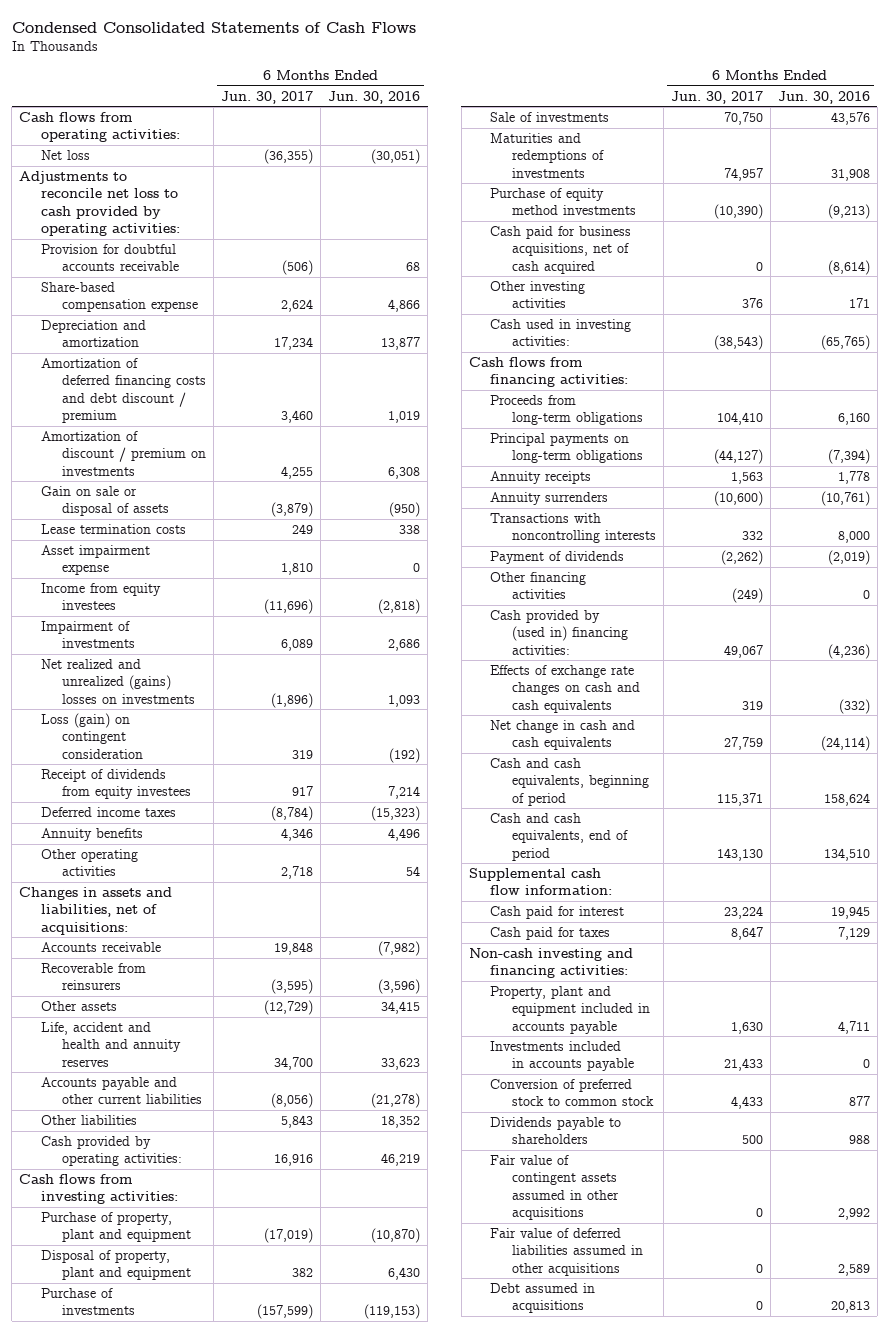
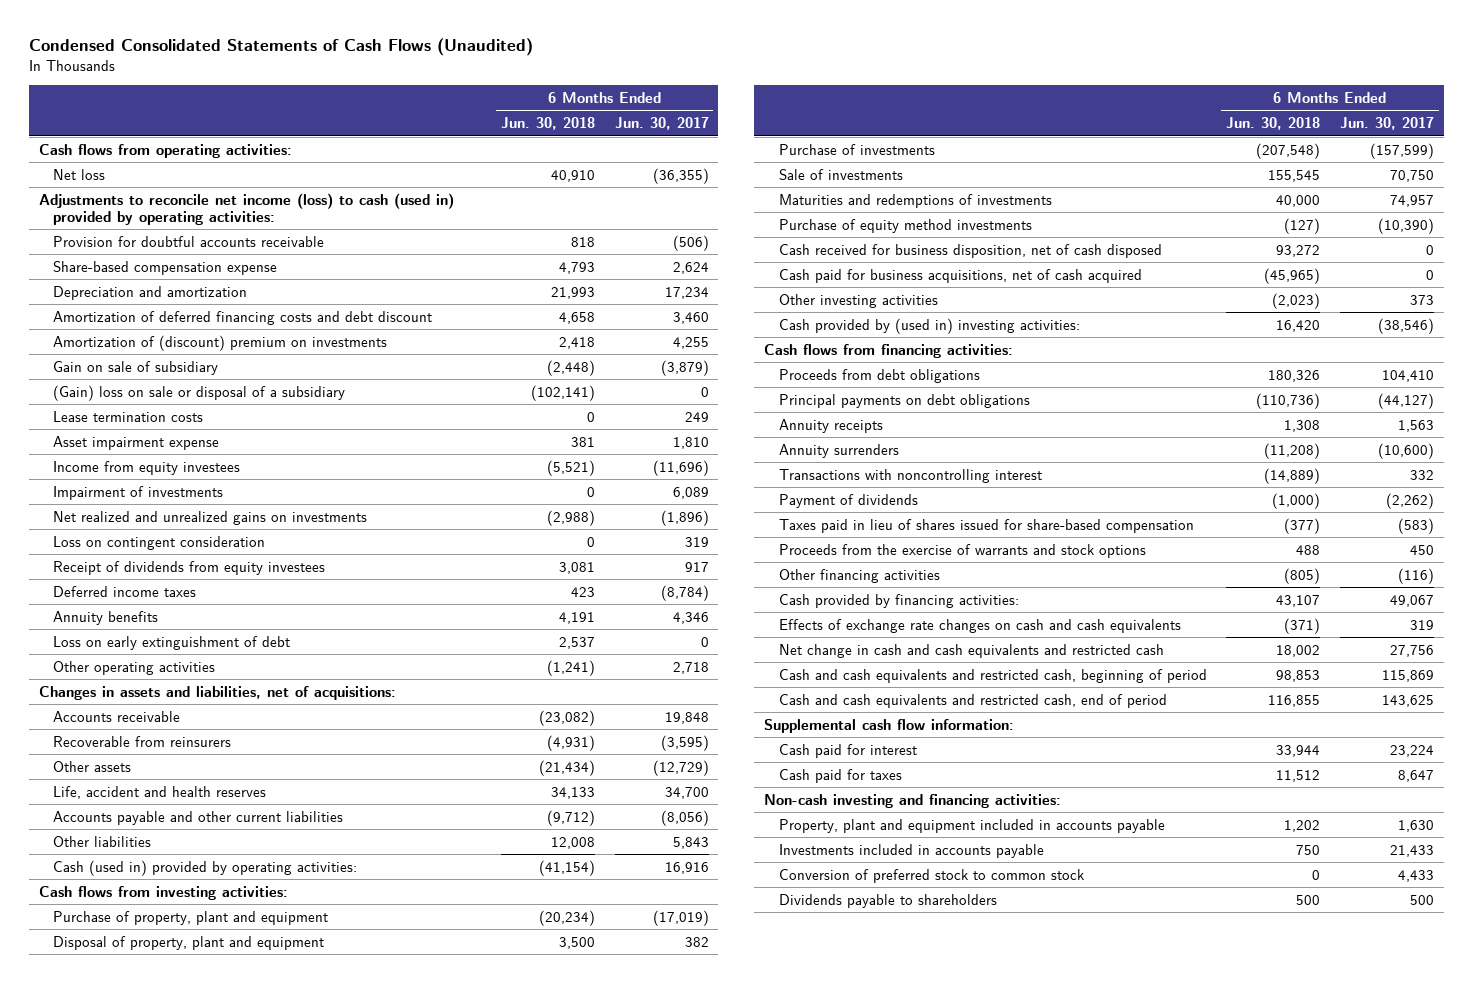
[11,21,416,33] Condensed Consolidated Statements of Cash Flows -> [29,38,534,57] Condensed Consolidated Statements of Cash Flows (Unaudited)
[328,90,421,104] Jun. 30, 2016 -> none
none -> [500,117,595,131] Jun. 30, 2018
[19,171,180,236] Adjustments to reconcile net loss to cash provided by operating activities: -> [38,192,454,225] Adjustments to reconcile net income (loss) to cash (used in) provided by operating activities:
[40,358,207,423] Amortization of deferred financing costs and debt discount / premium -> [53,310,433,325] Amortization of deferred financing costs and debt discount
[40,431,207,476] Amortization of discount / premium on investments -> [53,334,388,351] Amortization of (discount) premium on investments
[40,486,170,517] Gain on sale or disposal of assets -> [53,360,219,375] Gain on sale of subsidiary
none -> [53,384,346,401] (Gain) loss on sale or disposal of a subsidiary
[40,659,196,704] Net realized and unrealized (gains) losses on investments -> [53,510,368,525] Net realized and unrealized gains on investments
[40,713,144,759] Loss (gain) on contingent consideration -> [53,535,266,550] Loss on contingent consideration
none -> [53,635,291,650] Loss on early extinguishment of debt
[40,1022,182,1067] Life, accident and health and annuity reserves -> [53,785,267,799] Life, accident and health reserves
[40,1136,183,1167] Cash provided by operating activities: -> [53,859,358,876] Cash (used in) provided by operating activities:
none -> [778,243,1162,258] Cash received for business disposition, net of cash disposed
[741,298,763,309] 376 -> [1409,294,1434,305] 373
[490,319,632,347] Cash used in investing activities: -> [778,317,1080,334] Cash provided by (used in) investing activities:
[713,335,763,351] (38,543) -> [1377,317,1434,334] (38,546)
[490,395,643,426] Proceeds from long-term obligations -> [778,368,980,383] Proceeds from debt obligations
[490,433,643,464] Principal payments on long-term obligations -> [778,393,1030,408] Principal payments on debt obligations
[490,513,656,544] Transactions with noncontrolling interests -> [778,468,1042,483] Transactions with noncontrolling interest
none -> [778,518,1194,533] Taxes paid in lieu of shares issued for share-based compensation
none -> [778,543,1146,558] Proceeds from the exercise of warrants and stock options
[731,588,763,604] (249) -> [1397,567,1434,584] (116)
[490,610,628,655] Cash provided by (used in) financing activities: -> [778,593,1019,608] Cash provided by financing activities:
[490,720,636,751] Net change in cash and cash equivalents -> [778,643,1164,658] Net change in cash and cash equivalents and restricted cash
[723,737,763,751] 27,759 -> [1389,644,1434,657] 27,756
[490,758,649,806] Cash and cash equivalents, beginning of period -> [778,668,1207,683] Cash and cash equivalents and restricted cash, beginning of period
[716,792,763,806] 115,371 -> [1381,669,1434,682] 115,869
[490,813,628,861] Cash and cash equivalents, end of period -> [778,693,1167,708] Cash and cash equivalents and restricted cash, end of period
[716,847,763,861] 143,130 -> [1381,694,1434,707] 143,625
[490,1155,619,1220] Fair value of contingent assets assumed in other acquisitions -> none
[490,1228,643,1276] Fair value of deferred liabilities assumed in other acquisitions -> none
[490,1283,596,1314] Debt assumed in acquisitions -> none

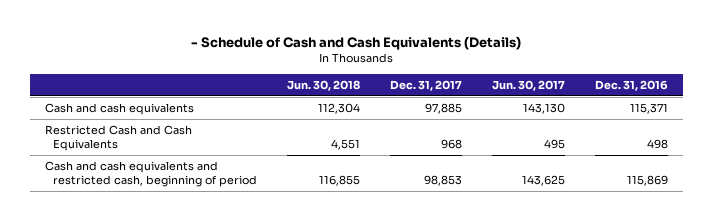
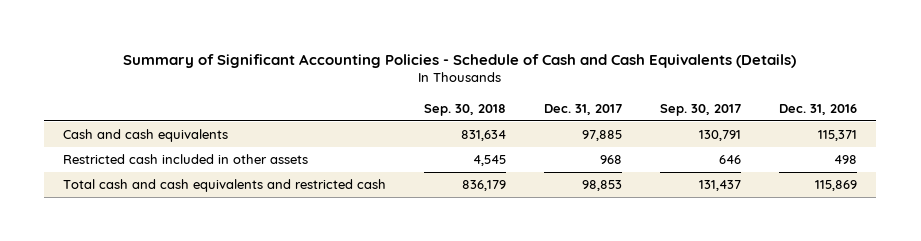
[191,36,522,51] - Schedule of Cash and Cash Equivalents (Details) -> [123,53,797,68] Summary of Significant Accounting Policies - Schedule of Cash and Cash Equivalents (Details)
[287,79,361,91] Jun. 30, 2018 -> none
[492,79,566,91] Jun. 30, 2017 -> none
none -> [424,103,507,116] Sep. 30, 2018
none -> [660,103,742,116] Sep. 30, 2017
[44,125,192,152] Restricted Cash and Cash Equivalents -> [63,154,309,165] Restricted cash included in other assets
[44,161,258,188] Cash and cash equivalents and restricted cash, beginning of period -> [63,179,387,193] Total cash and cash equivalents and restricted cash

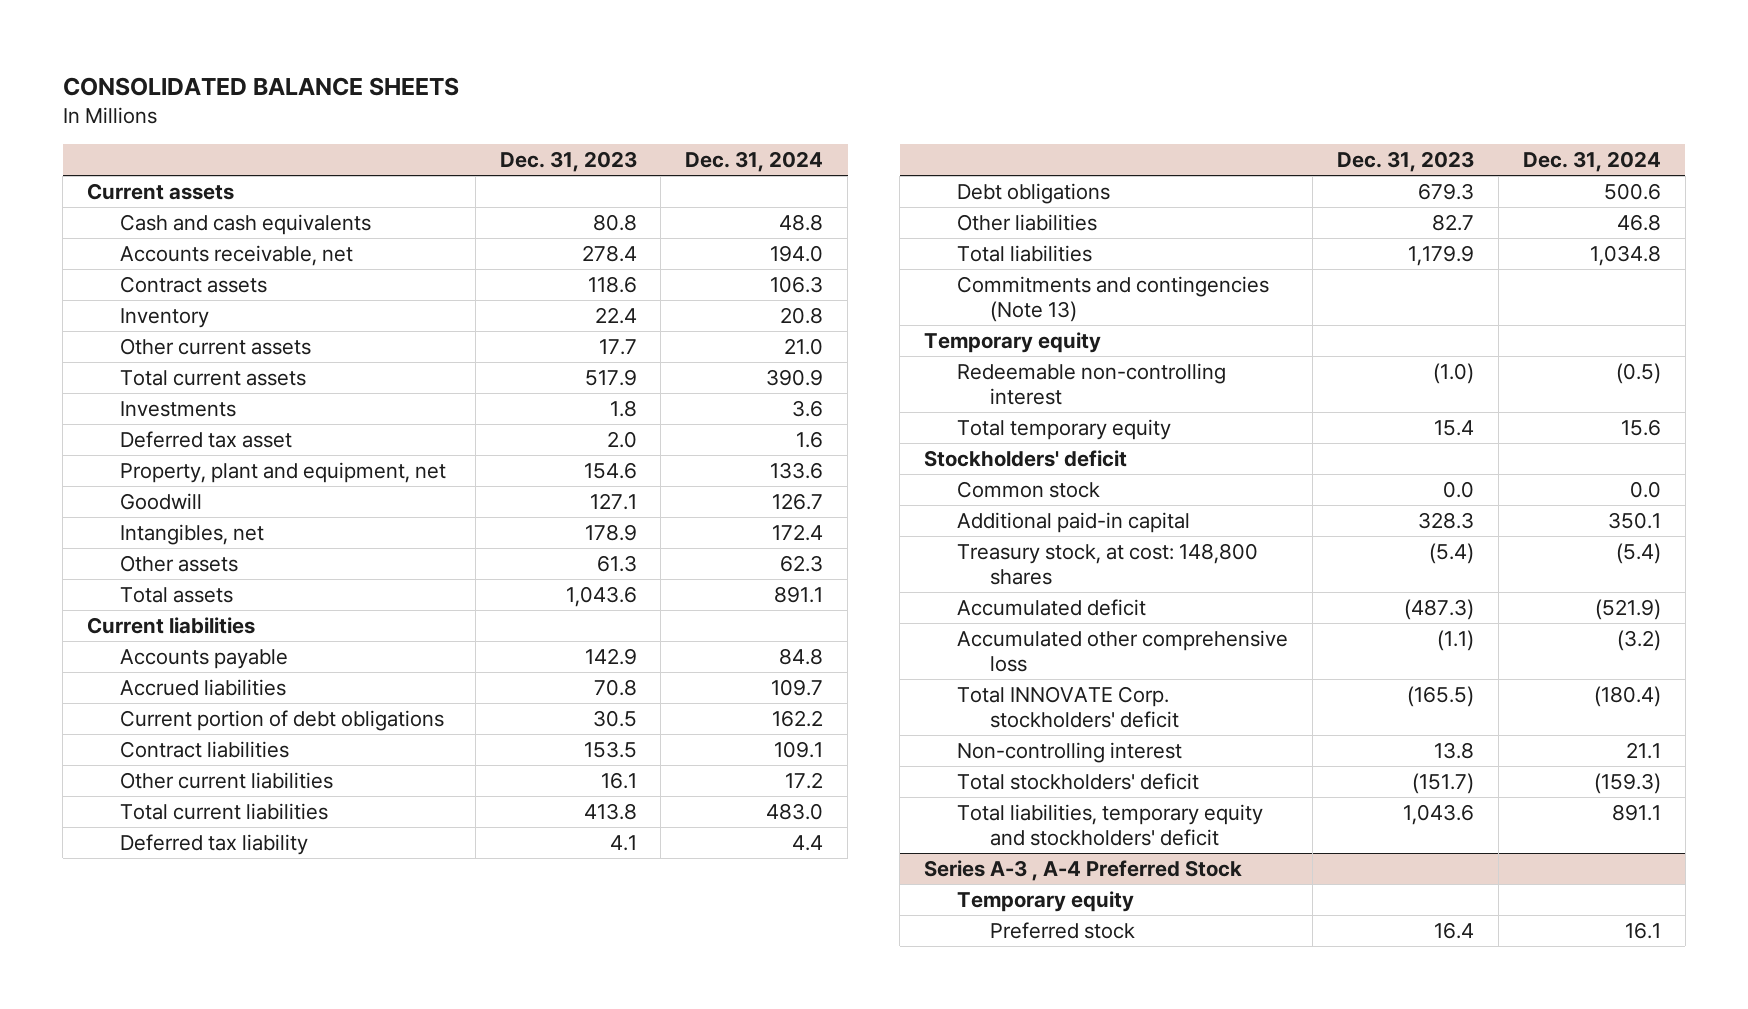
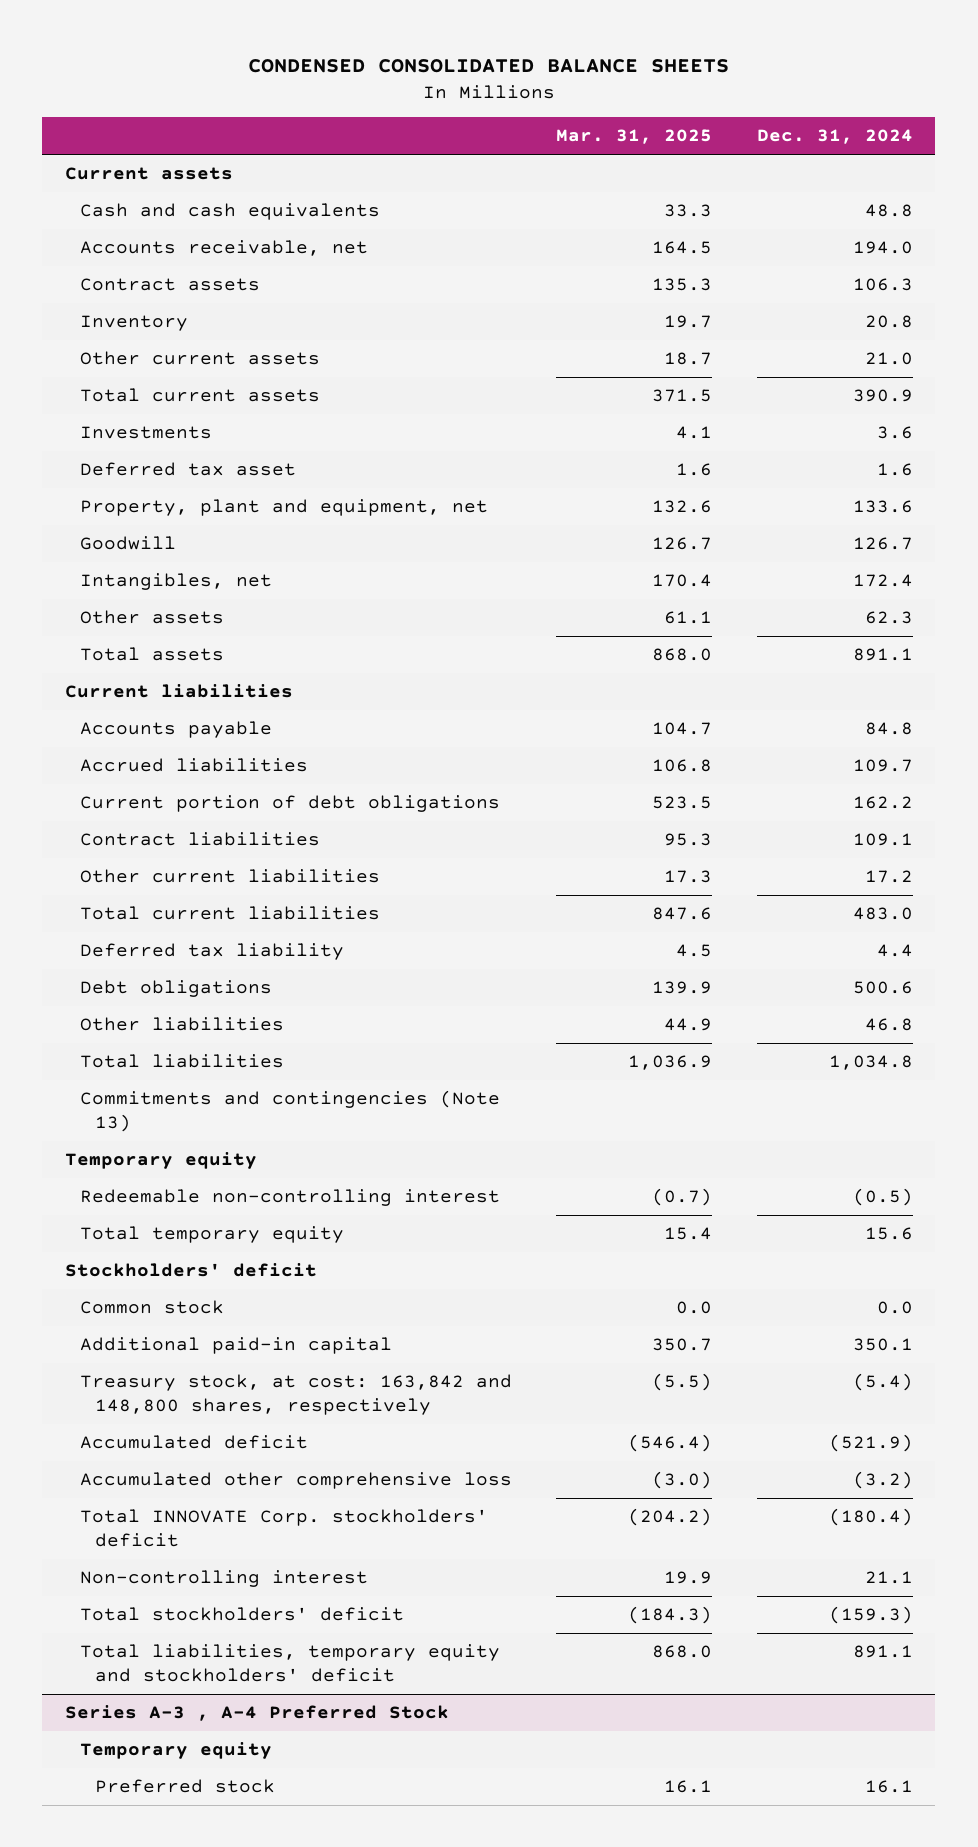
[62,77,459,97] CONSOLIDATED BALANCE SHEETS -> [247,59,729,74] CONDENSED CONSOLIDATED BALANCE SHEETS
[499,151,637,173] Dec. 31, 2023 -> none
none -> [556,129,713,145] Mar. 31, 2025
[957,542,1259,586] Treasury stock, at cost: 148,800 shares -> [79,1373,512,1416] Treasury stock, at cost: 163,842 and 148,800 shares, respectively

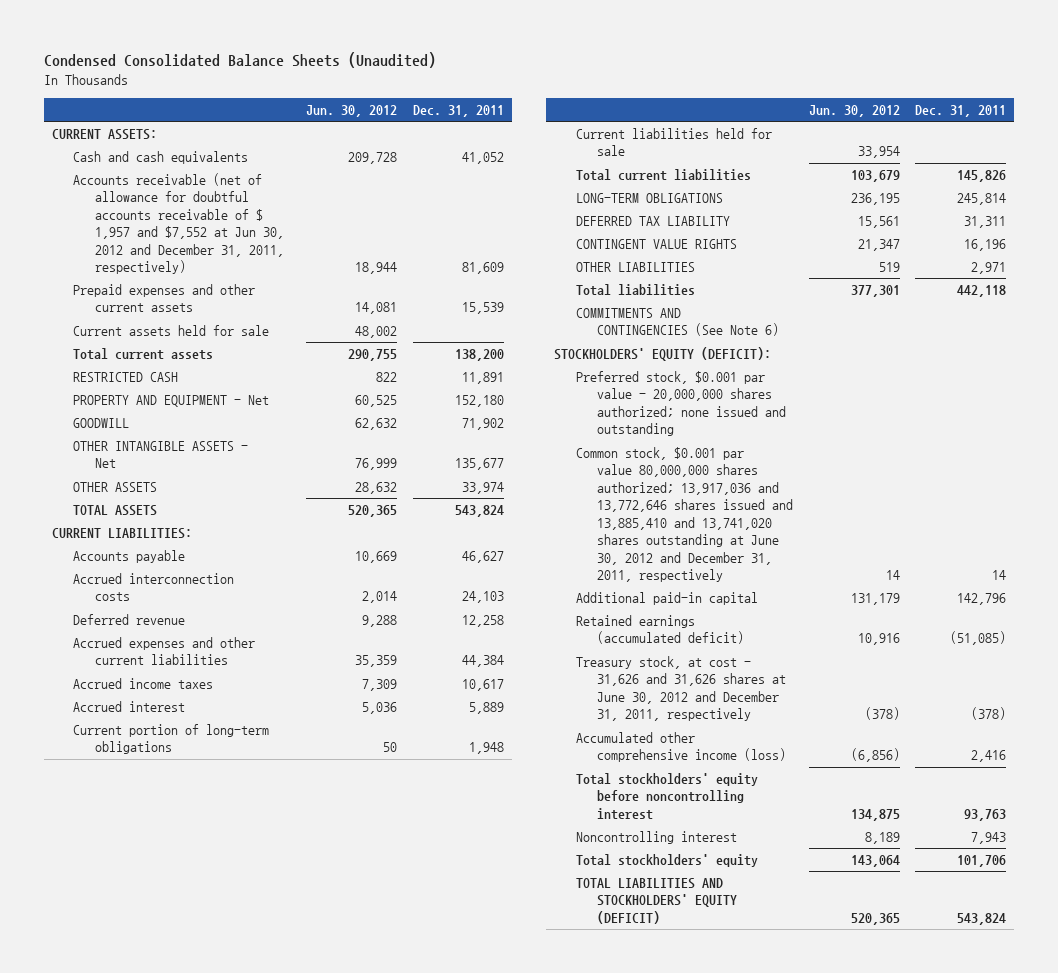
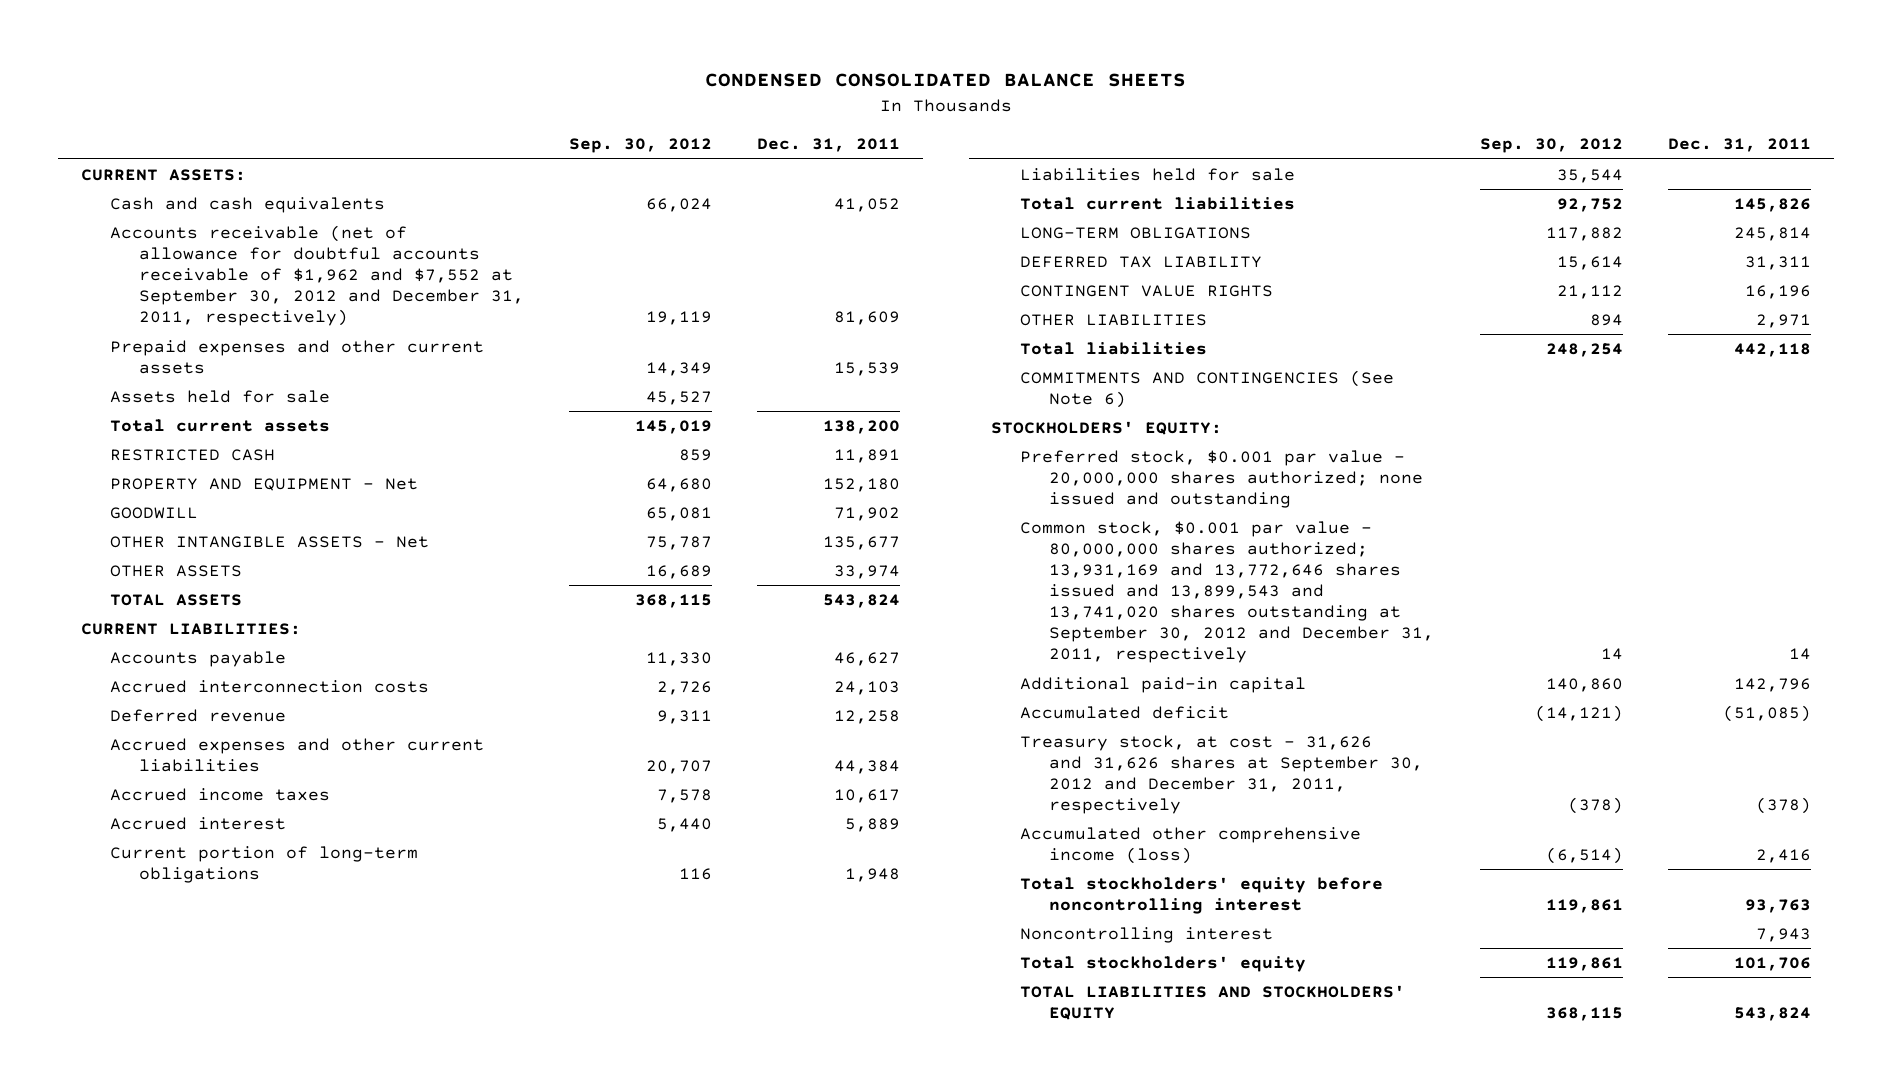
[43,52,436,69] Condensed Consolidated Balance Sheets (Unaudited) -> [704,73,1186,88] CONDENSED CONSOLIDATED BALANCE SHEETS
[306,104,398,117] Jun. 30, 2012 -> none
none -> [569,138,713,154] Sep. 30, 2012
[73,173,284,275] Accounts receivable (net of allowance for doubtful accounts receivable of $ 1,957 and $7,552 at Jun 30, 2012 and December 31, 2011, respectively) -> [109,225,524,327] Accounts receivable (net of allowance for doubtful accounts receivable of $1,962 and $7,552 at September 30, 2012 and December 31, 2011, respectively)
[73,325,270,337] Current assets held for sale -> [109,390,330,404] Assets held for sale
[575,128,772,157] Current liabilities held for sale -> [1020,168,1296,182] Liabilities held for sale
[554,347,772,362] STOCKHOLDERS' EQUITY (DEFICIT): -> [991,421,1223,436] STOCKHOLDERS' EQUITY:
[575,447,794,583] Common stock, $0.001 par value 80,000,000 shares authorized; 13,917,036 and 13,772,646 shares issued and 13,885,410 and 13,741,020 shares outstanding at June 30, 2012 and December 31, 2011, respectively -> [1020,521,1435,664] Common stock, $0.001 par value - 80,000,000 shares authorized; 13,931,169 and 13,772,646 shares issued and 13,899,543 and 13,741,020 shares outstanding at September 30, 2012 and December 31, 2011, respectively
[575,615,745,645] Retained earnings (accumulated deficit) -> [1020,706,1230,720] Accumulated deficit
[575,656,787,722] Treasury stock, at cost - 31,626 and 31,626 shares at June 30, 2012 and December 31, 2011, respectively -> [1020,735,1424,815] Treasury stock, at cost - 31,626 and 31,626 shares at September 30, 2012 and December 31, 2011, respectively
[575,878,738,924] TOTAL LIABILITIES AND STOCKHOLDERS' EQUITY (DEFICIT) -> [1020,985,1406,1021] TOTAL LIABILITIES AND STOCKHOLDERS' EQUITY

